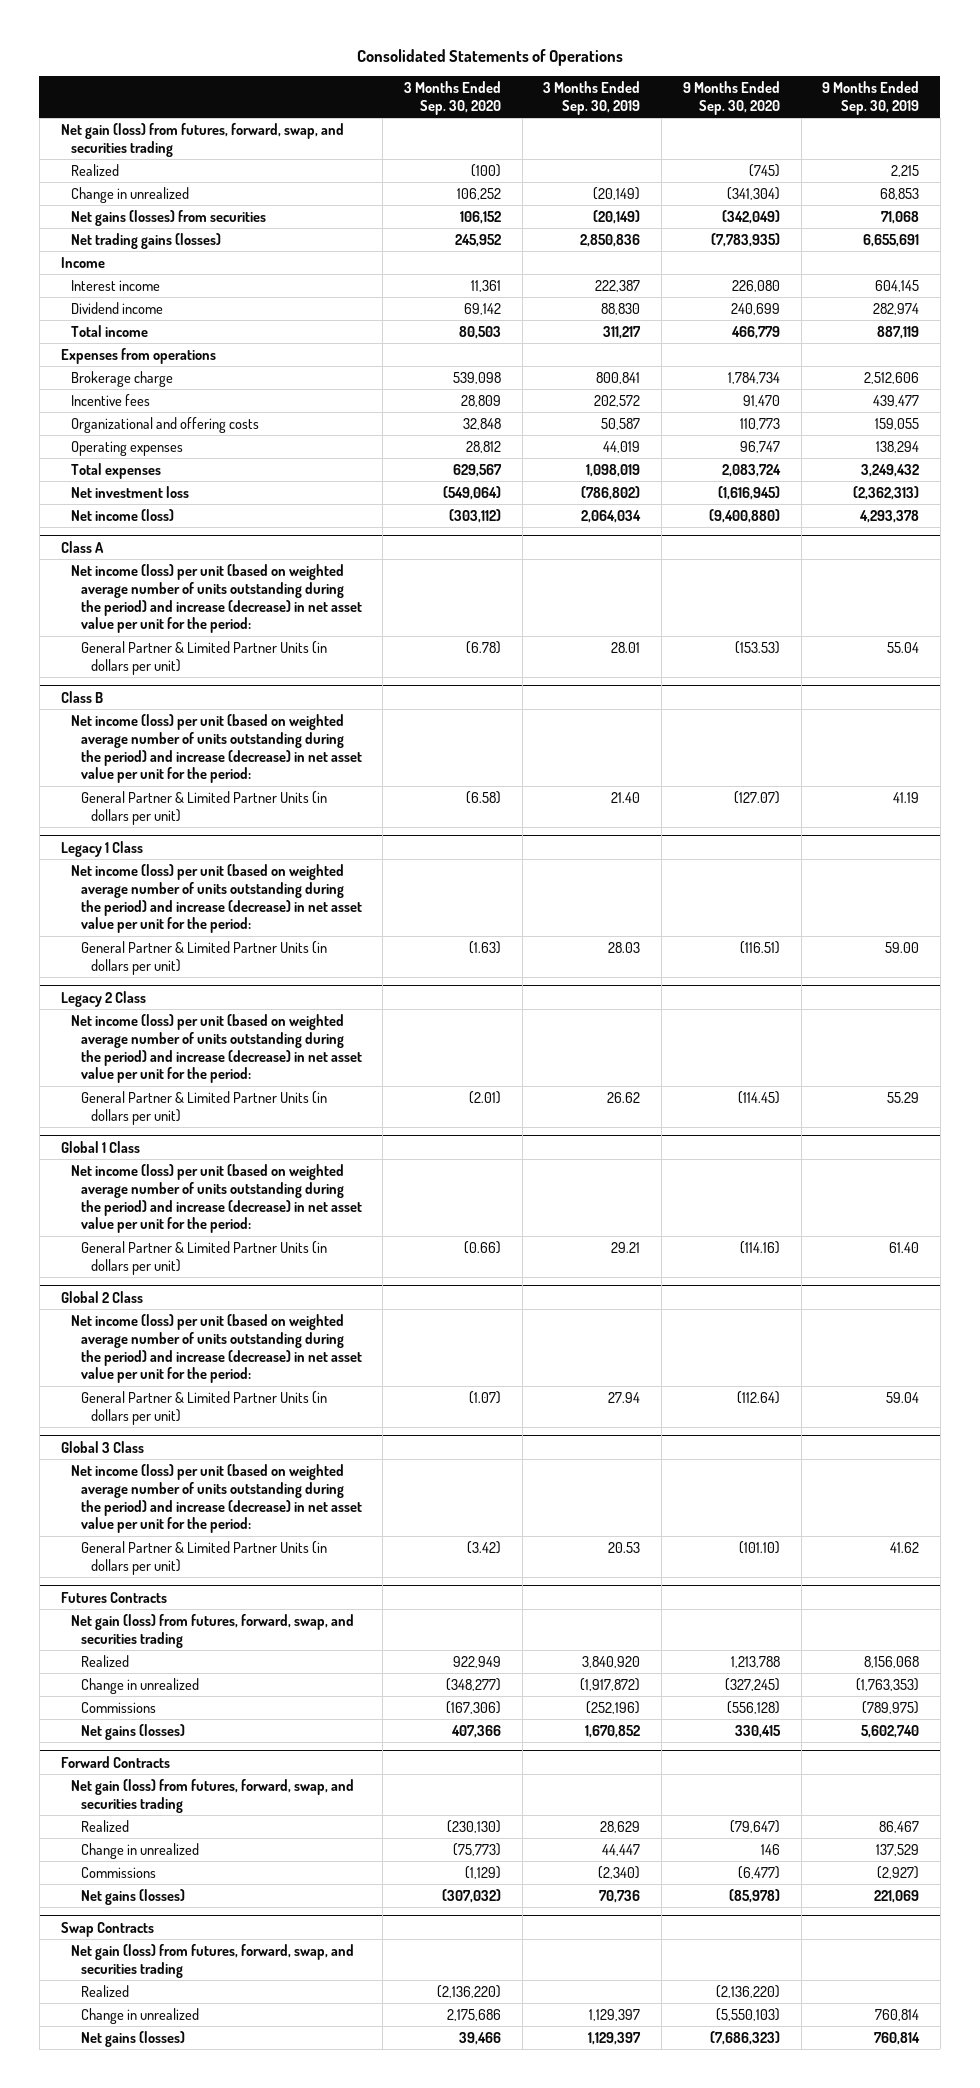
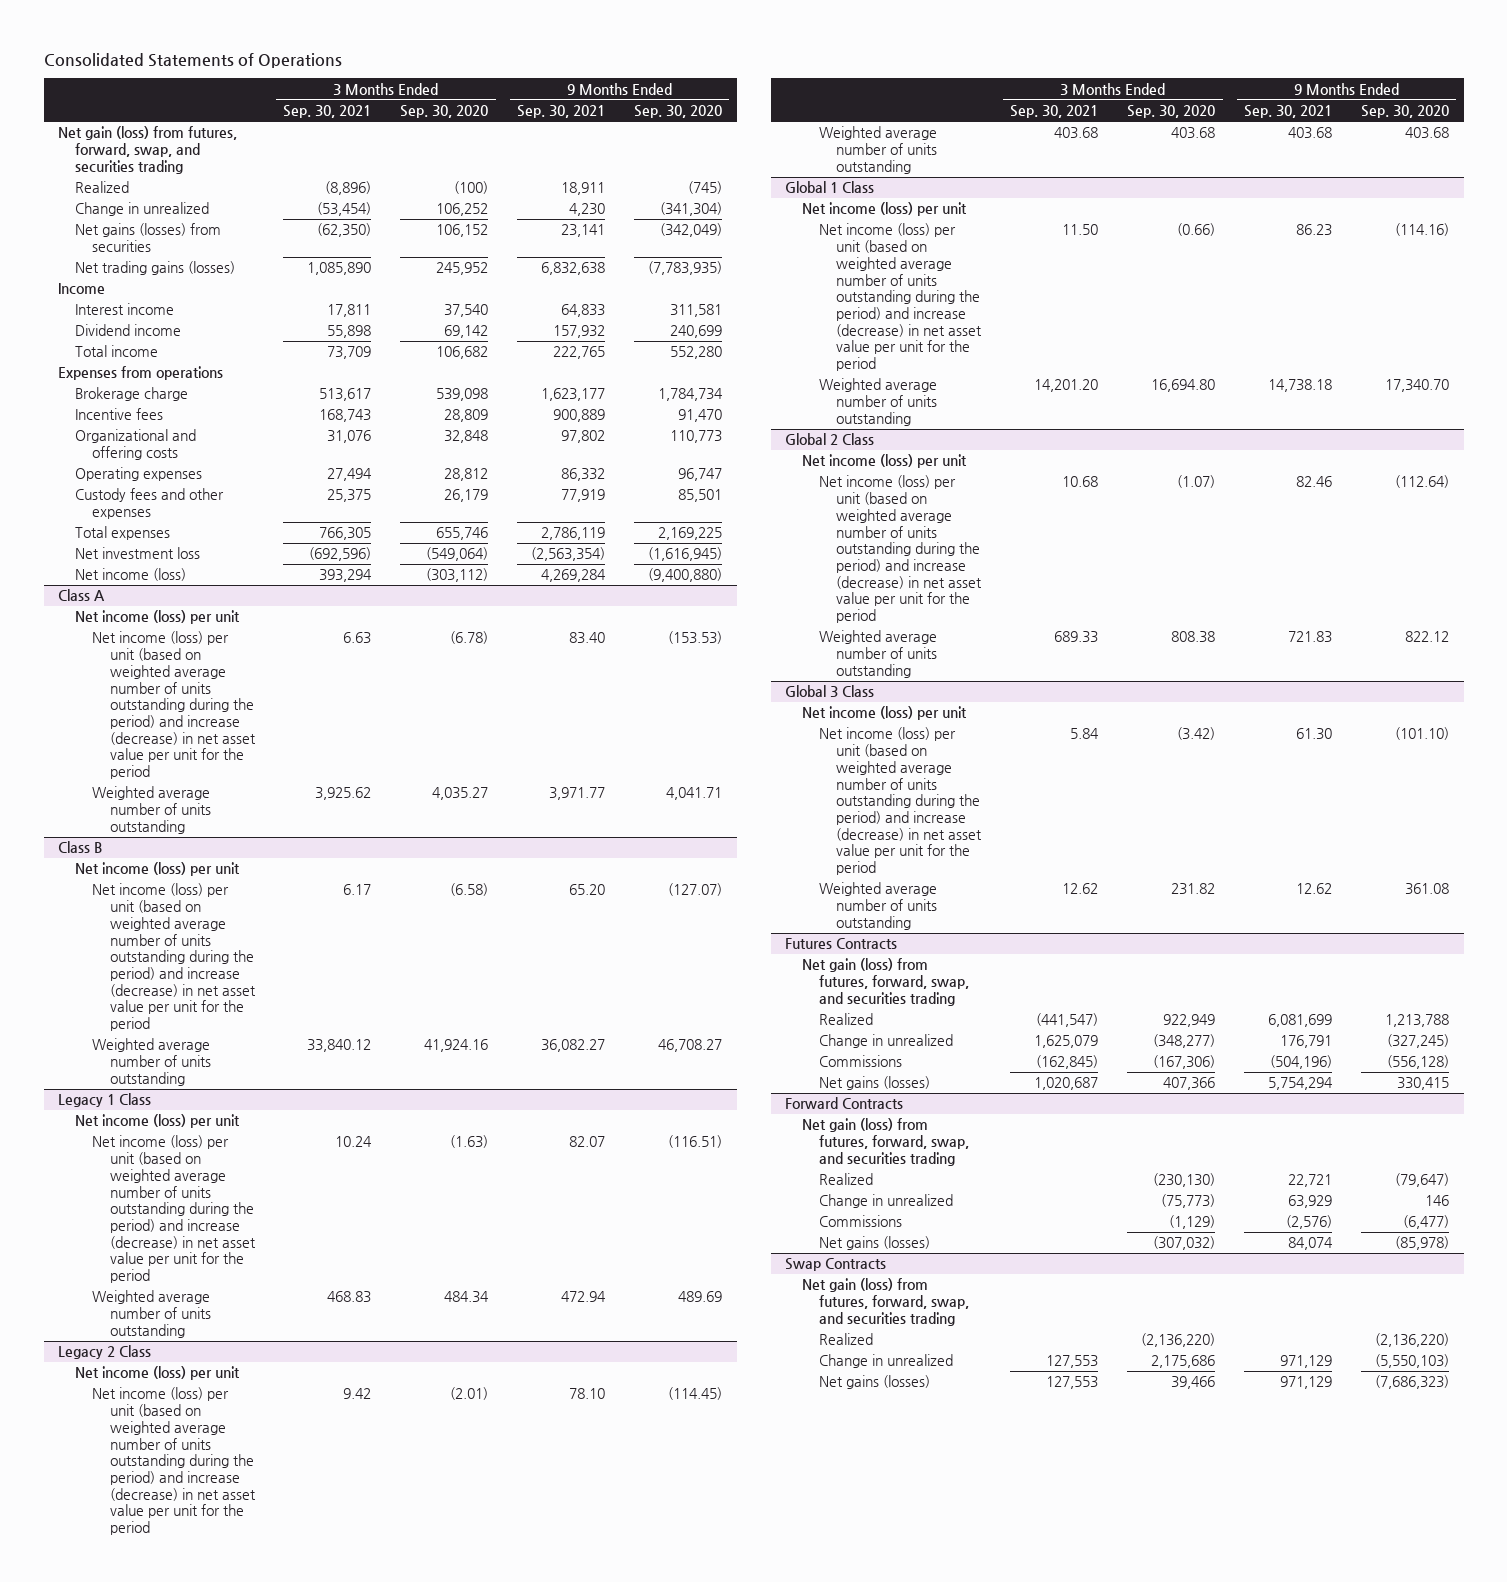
[543,80,641,115] 3 Months Ended Sep. 30, 2019 -> none
[822,80,920,115] 9 Months Ended Sep. 30, 2019 -> none
none -> [283,105,372,119] Sep. 30, 2021
none -> [517,105,606,119] Sep. 30, 2021
[471,279,502,292] 11,361 -> [444,304,489,318] 37,540
[731,279,780,292] 226,080 -> [670,304,723,318] 311,581
[459,325,502,339] 80,503 -> [436,346,489,360] 106,682
[730,325,780,339] 466,779 -> [670,346,723,360] 552,280
none -> [75,488,225,520] Custody fees and other expenses
[453,463,503,477] 629,567 -> [436,527,489,541] 655,746
[721,463,781,477] 2,083,724 -> [658,527,723,541] 2,169,225
[70,563,362,634] Net income (loss) per unit (based on weighted average number of units outstanding during the period) and increase (decrease) in net asset value per unit for the period: -> [75,610,241,625] Net income (loss) per unit
[80,640,327,675] General Partner & Limited Partner Units (in dollars per unit) -> [92,631,256,780] Net income (loss) per unit (based on weighted average number of units outstanding during the period) and increase (decrease) in net asset value per unit for the period
none -> [92,786,211,834] Weighted average number of units outstanding
[70,713,362,784] Net income (loss) per unit (based on weighted average number of units outstanding during the period) and increase (decrease) in net asset value per unit for the period: -> [75,862,241,877] Net income (loss) per unit
[80,790,327,825] General Partner & Limited Partner Units (in dollars per unit) -> [92,883,256,1032] Net income (loss) per unit (based on weighted average number of units outstanding during the period) and increase (decrease) in net asset value per unit for the period
none -> [92,1038,211,1086] Weighted average number of units outstanding
[70,863,362,934] Net income (loss) per unit (based on weighted average number of units outstanding during the period) and increase (decrease) in net asset value per unit for the period: -> [75,1114,241,1129] Net income (loss) per unit
[80,940,327,975] General Partner & Limited Partner Units (in dollars per unit) -> [92,1135,256,1284] Net income (loss) per unit (based on weighted average number of units outstanding during the period) and increase (decrease) in net asset value per unit for the period
none -> [92,1290,211,1338] Weighted average number of units outstanding
[70,1013,362,1084] Net income (loss) per unit (based on weighted average number of units outstanding during the period) and increase (decrease) in net asset value per unit for the period: -> [75,1366,241,1381] Net income (loss) per unit
[80,1090,327,1125] General Partner & Limited Partner Units (in dollars per unit) -> [92,1387,256,1536] Net income (loss) per unit (based on weighted average number of units outstanding during the period) and increase (decrease) in net asset value per unit for the period
none -> [819,126,938,174] Weighted average number of units outstanding
[70,1163,362,1234] Net income (loss) per unit (based on weighted average number of units outstanding during the period) and increase (decrease) in net asset value per unit for the period: -> [802,202,968,217] Net income (loss) per unit
[80,1240,327,1275] General Partner & Limited Partner Units (in dollars per unit) -> [819,223,983,372] Net income (loss) per unit (based on weighted average number of units outstanding during the period) and increase (decrease) in net asset value per unit for the period
none -> [819,378,938,426] Weighted average number of units outstanding
[70,1313,362,1384] Net income (loss) per unit (based on weighted average number of units outstanding during the period) and increase (decrease) in net asset value per unit for the period: -> [802,454,968,469] Net income (loss) per unit
[80,1390,327,1425] General Partner & Limited Partner Units (in dollars per unit) -> [819,475,983,624] Net income (loss) per unit (based on weighted average number of units outstanding during the period) and increase (decrease) in net asset value per unit for the period
none -> [819,630,938,678] Weighted average number of units outstanding
[70,1463,362,1534] Net income (loss) per unit (based on weighted average number of units outstanding during the period) and increase (decrease) in net asset value per unit for the period: -> [802,706,968,721] Net income (loss) per unit
[80,1540,327,1575] General Partner & Limited Partner Units (in dollars per unit) -> [819,727,983,876] Net income (loss) per unit (based on weighted average number of units outstanding during the period) and increase (decrease) in net asset value per unit for the period
none -> [819,882,938,930] Weighted average number of units outstanding

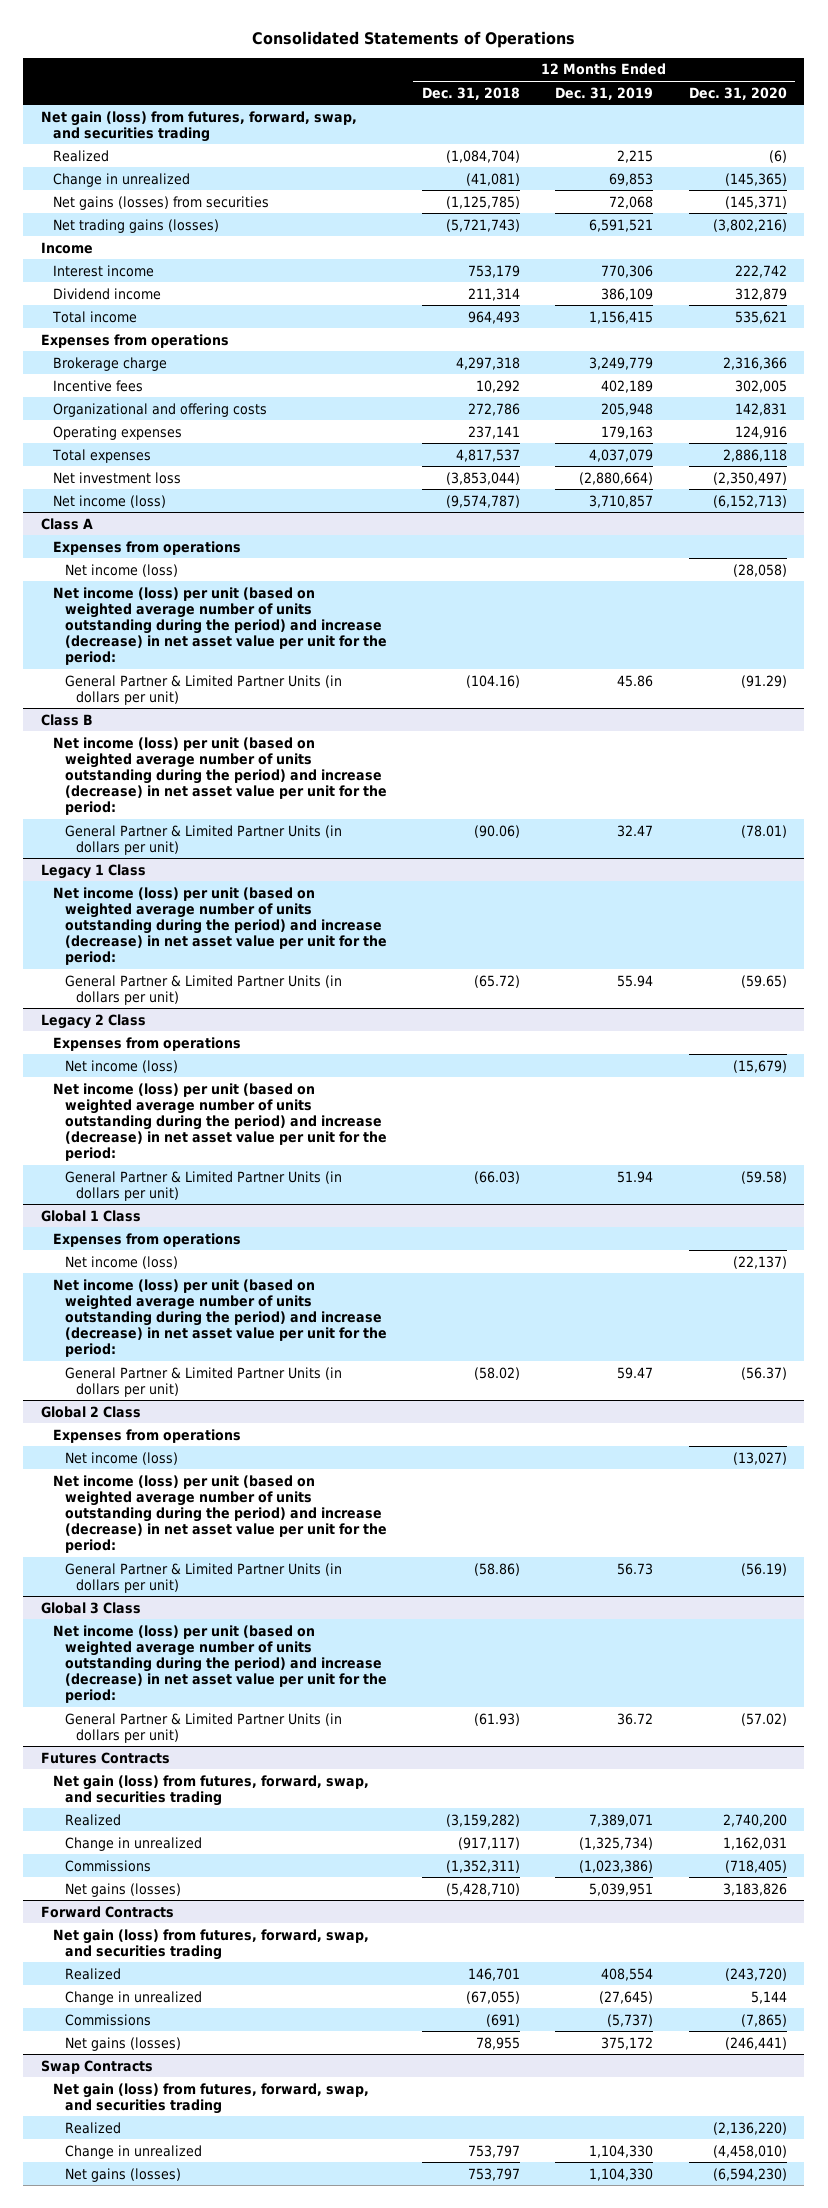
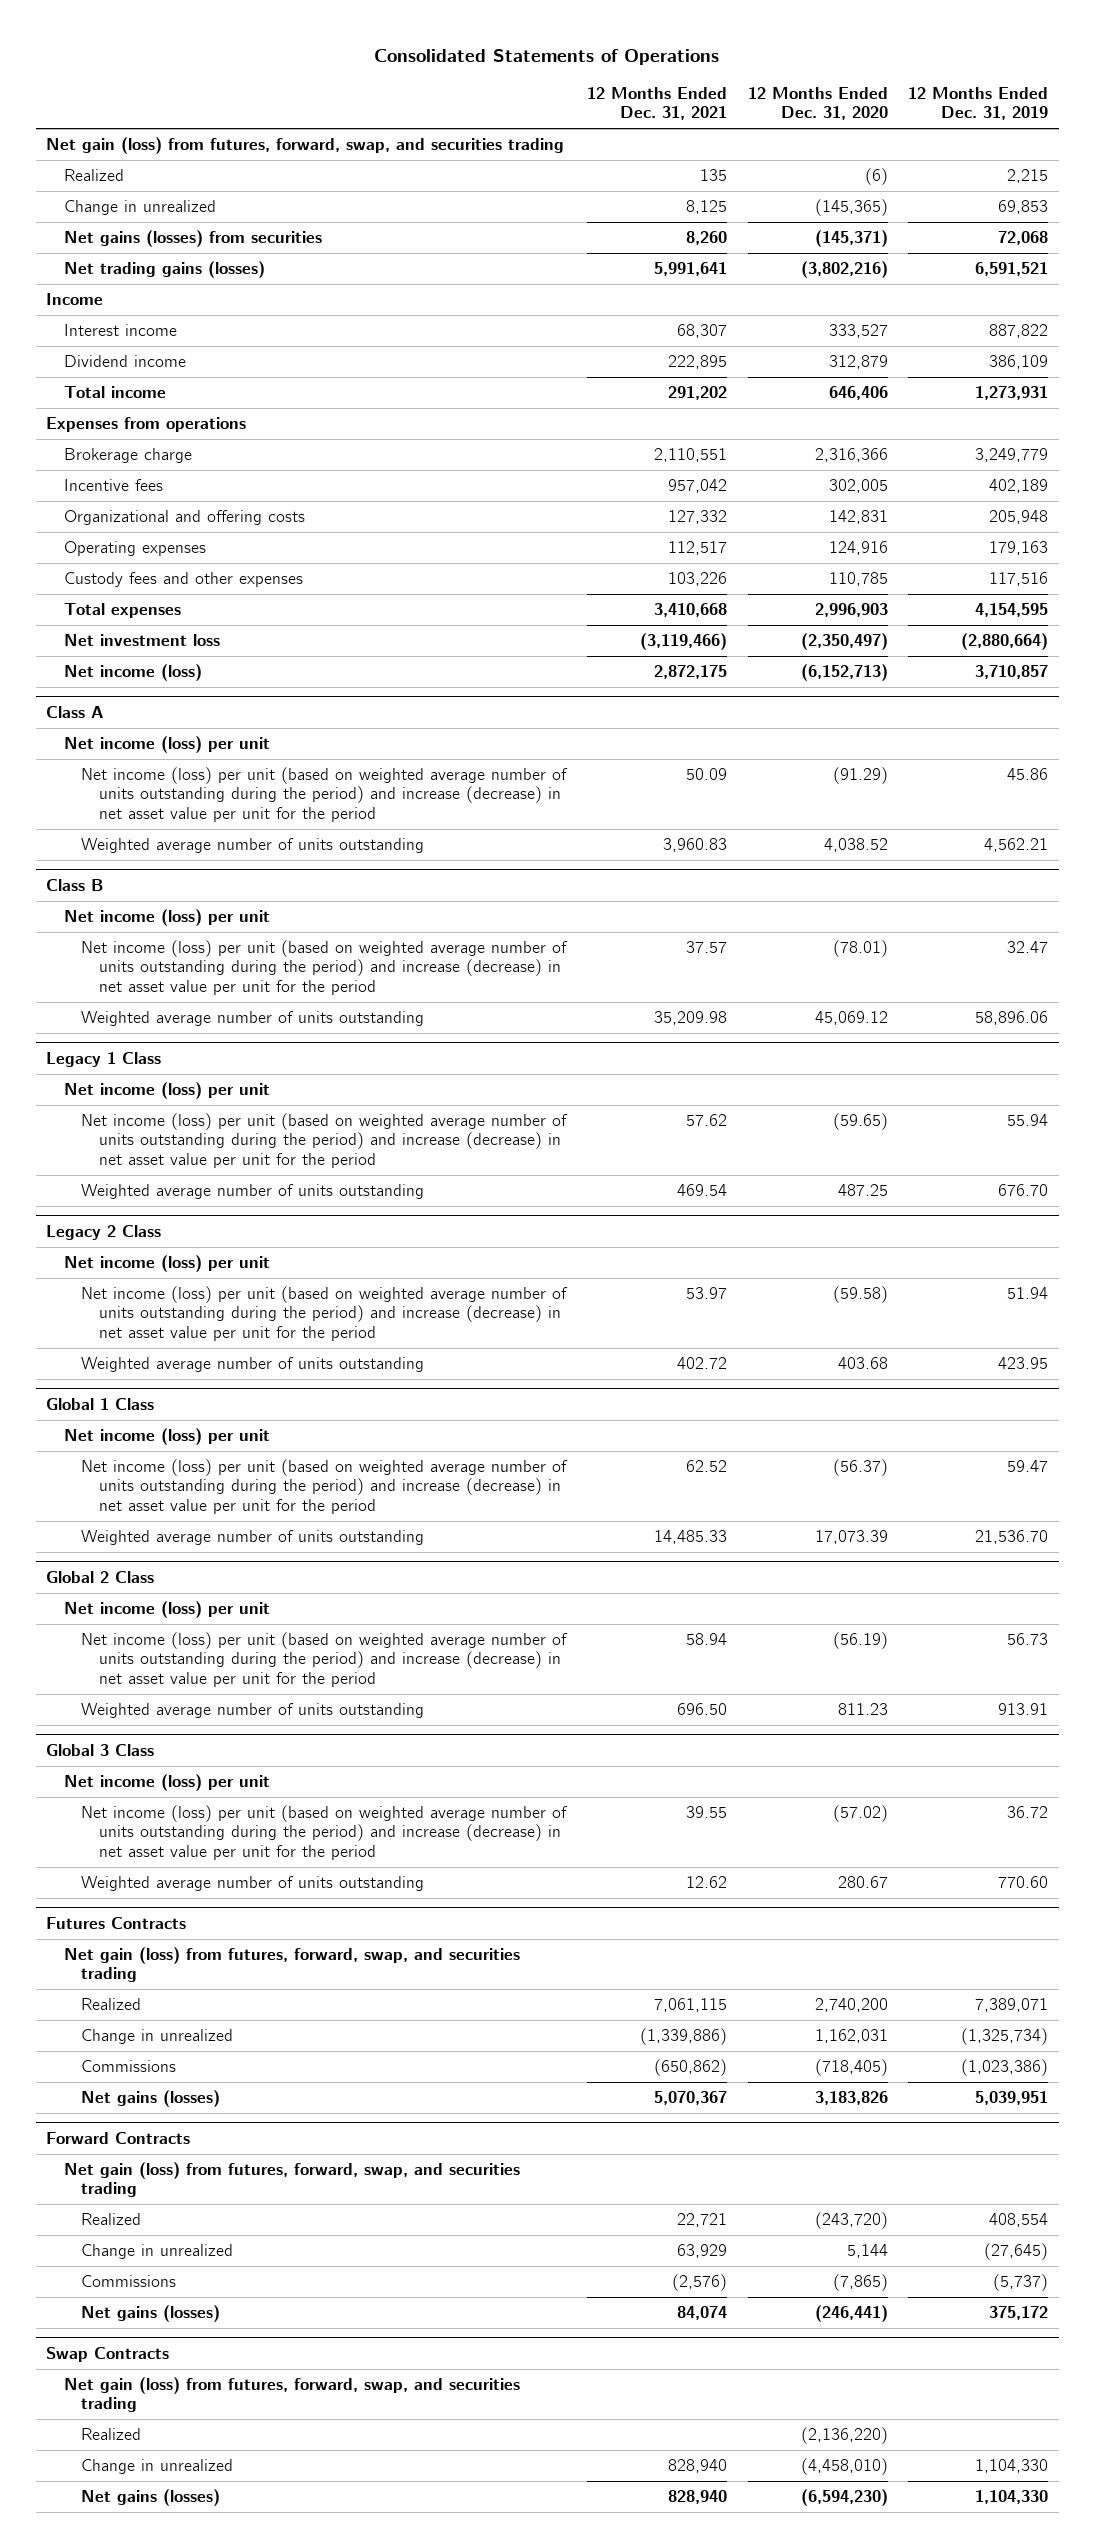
[421,86,520,100] Dec. 31, 2018 -> none
none -> [587,87,728,121] 12 Months Ended Dec. 31, 2021
[601,264,654,278] 770,306 -> [989,324,1049,339] 887,822
[734,264,787,278] 222,742 -> [828,324,888,339] 333,527
[589,310,654,324] 1,156,415 -> [975,386,1049,401] 1,273,931
[734,310,787,324] 535,621 -> [828,386,888,401] 646,406
none -> [63,572,303,588] Custody fees and other expenses
[589,448,654,462] 4,037,079 -> [975,603,1049,618] 4,154,595
[722,448,787,462] 2,886,118 -> [814,603,888,618] 2,996,903
[52,540,241,555] Expenses from operations -> none
[64,563,178,577] Net income (loss) -> none
[52,586,387,665] Net income (loss) per unit (based on weighted average number of units outstanding during the period) and increase (decrease) in net asset value per unit for the period: -> [63,736,270,754] Net income (loss) per unit
[64,674,342,705] General Partner & Limited Partner Units (in dollars per unit) -> [81,767,569,822] Net income (loss) per unit (based on weighted average number of units outstanding during the period) and increase (decrease) in net asset value per unit for the period
none -> [81,838,425,854] Weighted average number of units outstanding
[52,736,387,815] Net income (loss) per unit (based on weighted average number of units outstanding during the period) and increase (decrease) in net asset value per unit for the period: -> [63,909,270,927] Net income (loss) per unit
[64,824,342,855] General Partner & Limited Partner Units (in dollars per unit) -> [81,940,569,995] Net income (loss) per unit (based on weighted average number of units outstanding during the period) and increase (decrease) in net asset value per unit for the period
none -> [81,1011,425,1027] Weighted average number of units outstanding
[52,886,387,965] Net income (loss) per unit (based on weighted average number of units outstanding during the period) and increase (decrease) in net asset value per unit for the period: -> [63,1082,270,1100] Net income (loss) per unit
[64,974,342,1005] General Partner & Limited Partner Units (in dollars per unit) -> [81,1113,569,1168] Net income (loss) per unit (based on weighted average number of units outstanding during the period) and increase (decrease) in net asset value per unit for the period
none -> [81,1184,425,1200] Weighted average number of units outstanding
[52,1036,241,1051] Expenses from operations -> none
[64,1059,178,1073] Net income (loss) -> none
[52,1082,387,1161] Net income (loss) per unit (based on weighted average number of units outstanding during the period) and increase (decrease) in net asset value per unit for the period: -> [63,1255,270,1273] Net income (loss) per unit
[64,1170,342,1201] General Partner & Limited Partner Units (in dollars per unit) -> [81,1286,569,1341] Net income (loss) per unit (based on weighted average number of units outstanding during the period) and increase (decrease) in net asset value per unit for the period
none -> [81,1357,425,1373] Weighted average number of units outstanding
[52,1232,241,1247] Expenses from operations -> none
[64,1255,178,1269] Net income (loss) -> none
[52,1278,387,1357] Net income (loss) per unit (based on weighted average number of units outstanding during the period) and increase (decrease) in net asset value per unit for the period: -> [63,1428,270,1446] Net income (loss) per unit
[64,1366,342,1397] General Partner & Limited Partner Units (in dollars per unit) -> [81,1459,569,1514] Net income (loss) per unit (based on weighted average number of units outstanding during the period) and increase (decrease) in net asset value per unit for the period
none -> [81,1530,425,1546] Weighted average number of units outstanding
[52,1428,241,1443] Expenses from operations -> none
[64,1451,178,1465] Net income (loss) -> none
[52,1474,387,1553] Net income (loss) per unit (based on weighted average number of units outstanding during the period) and increase (decrease) in net asset value per unit for the period: -> [63,1601,270,1619] Net income (loss) per unit
[64,1562,342,1593] General Partner & Limited Partner Units (in dollars per unit) -> [81,1632,569,1687] Net income (loss) per unit (based on weighted average number of units outstanding during the period) and increase (decrease) in net asset value per unit for the period
none -> [81,1703,425,1719] Weighted average number of units outstanding
[52,1624,387,1703] Net income (loss) per unit (based on weighted average number of units outstanding during the period) and increase (decrease) in net asset value per unit for the period: -> [63,1774,270,1792] Net income (loss) per unit
[64,1712,342,1743] General Partner & Limited Partner Units (in dollars per unit) -> [81,1805,569,1860] Net income (loss) per unit (based on weighted average number of units outstanding during the period) and increase (decrease) in net asset value per unit for the period
none -> [81,1876,425,1892] Weighted average number of units outstanding

